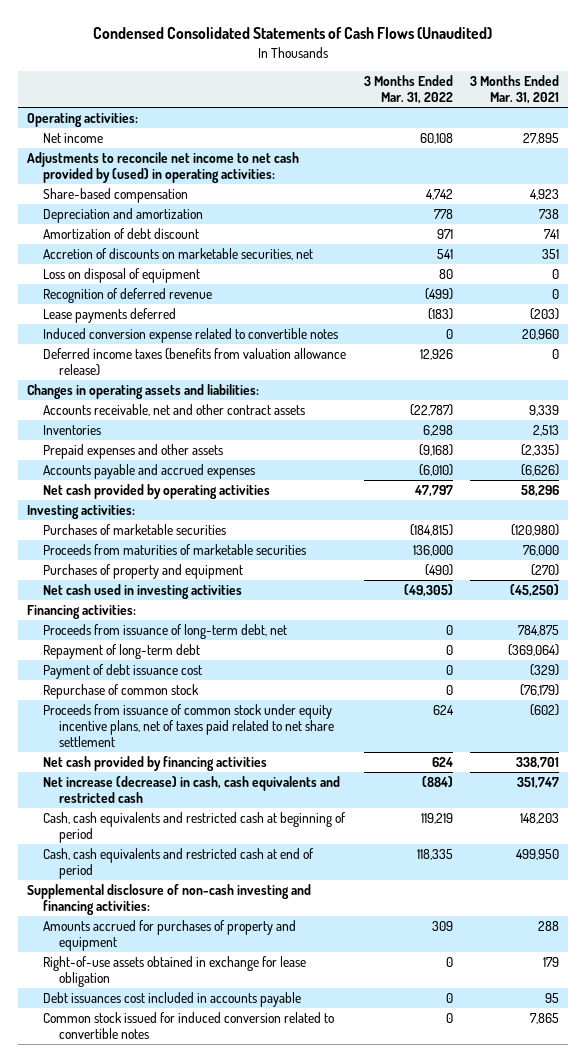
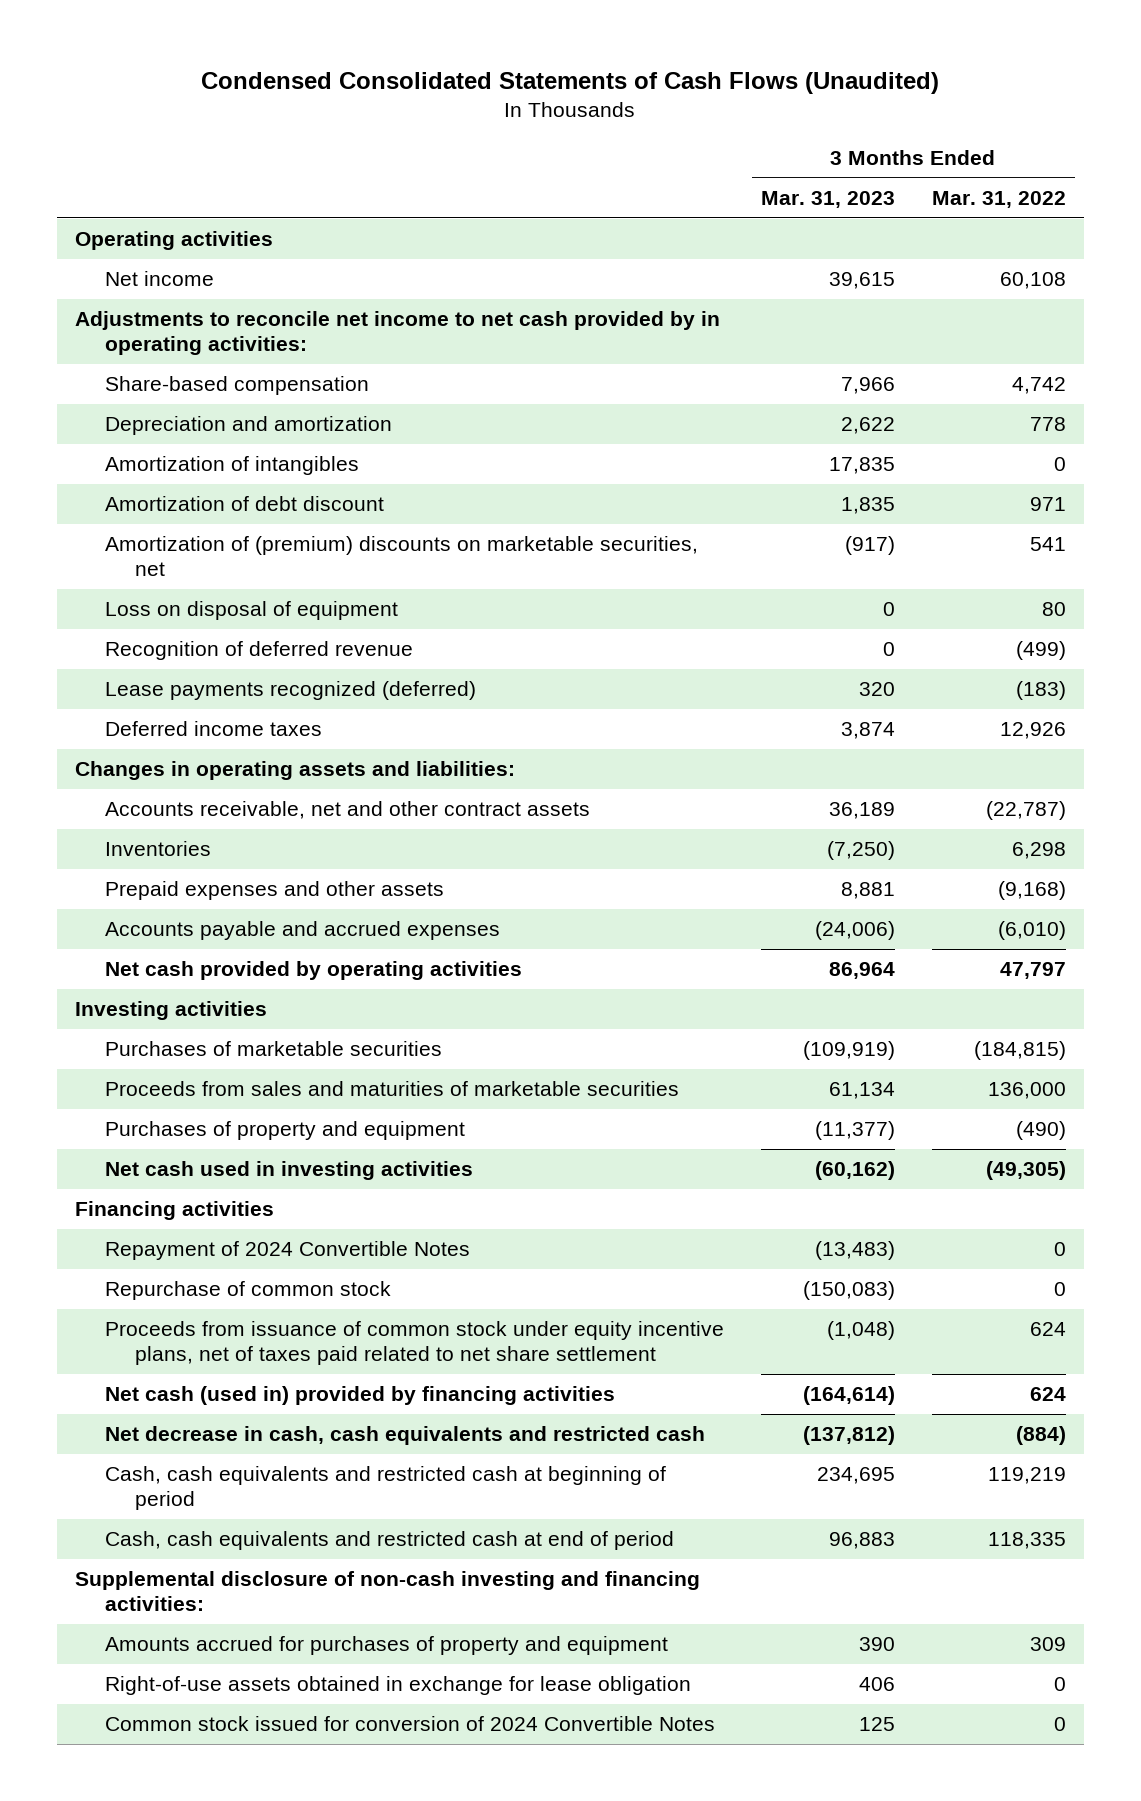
[470,75,560,105] 3 Months Ended Mar. 31, 2021 -> none
none -> [760,190,895,208] Mar. 31, 2023
[26,112,138,127] Operating activities: -> [75,231,274,251] Operating activities
[26,151,299,184] Adjustments to reconcile net income to net cash provided by (used) in operating activities: -> [75,311,721,356] Adjustments to reconcile net income to net cash provided by in operating activities:
none -> [104,456,359,476] Amortization of intangibles
[42,247,313,260] Accretion of discounts on marketable securities, net -> [104,536,698,577] Amortization of (premium) discounts on marketable securities, net
[42,327,338,343] Induced conversion expense related to convertible notes -> none
[42,307,176,323] Lease payments deferred -> [104,681,476,701] Lease payments recognized (deferred)
[42,347,346,377] Deferred income taxes (benefits from valuation allowance release) -> [104,721,322,737] Deferred income taxes
[26,504,135,519] Investing activities: -> [75,1001,268,1021] Investing activities
[42,543,306,555] Proceeds from maturities of marketable securities -> [104,1081,679,1097] Proceeds from sales and maturities of marketable securities
[42,623,287,639] Proceeds from issuance of long-term debt, net -> none
[42,663,202,679] Payment of debt issuance cost -> none
[26,604,136,619] Financing activities: -> [75,1201,275,1221] Financing activities
[42,643,200,659] Repayment of long-term debt -> [104,1241,470,1261] Repayment of 2024 Convertible Notes
[42,755,267,771] Net cash provided by financing activities -> [104,1386,615,1406] Net cash (used in) provided by financing activities
[42,775,340,804] Net increase (decrease) in cash, cash equivalents and restricted cash -> [104,1426,705,1446] Net decrease in cash, cash equivalents and restricted cash
[42,991,301,1007] Debt issuances cost included in accounts payable -> none
[42,1011,334,1040] Common stock issued for induced conversion related to convertible notes -> [104,1716,715,1732] Common stock issued for conversion of 2024 Convertible Notes

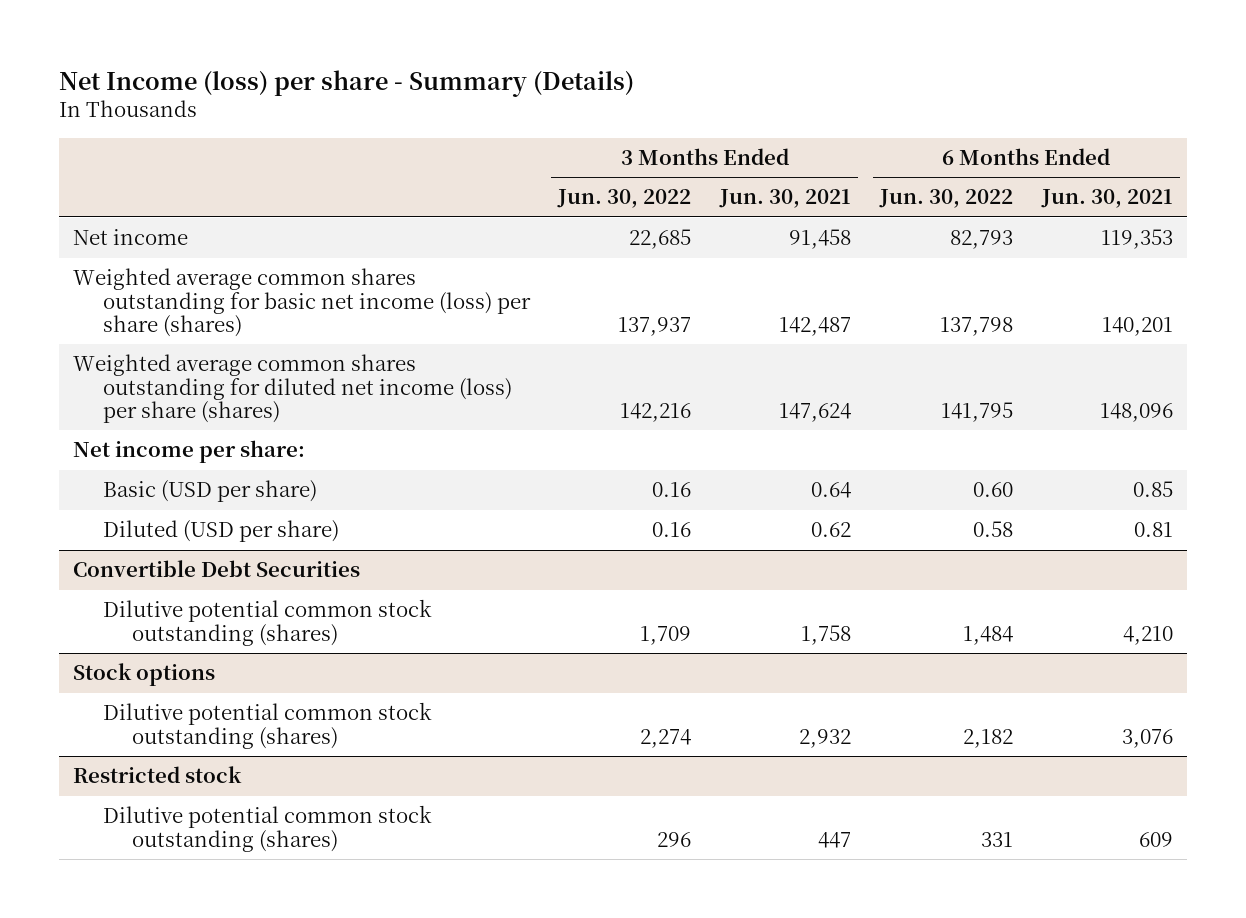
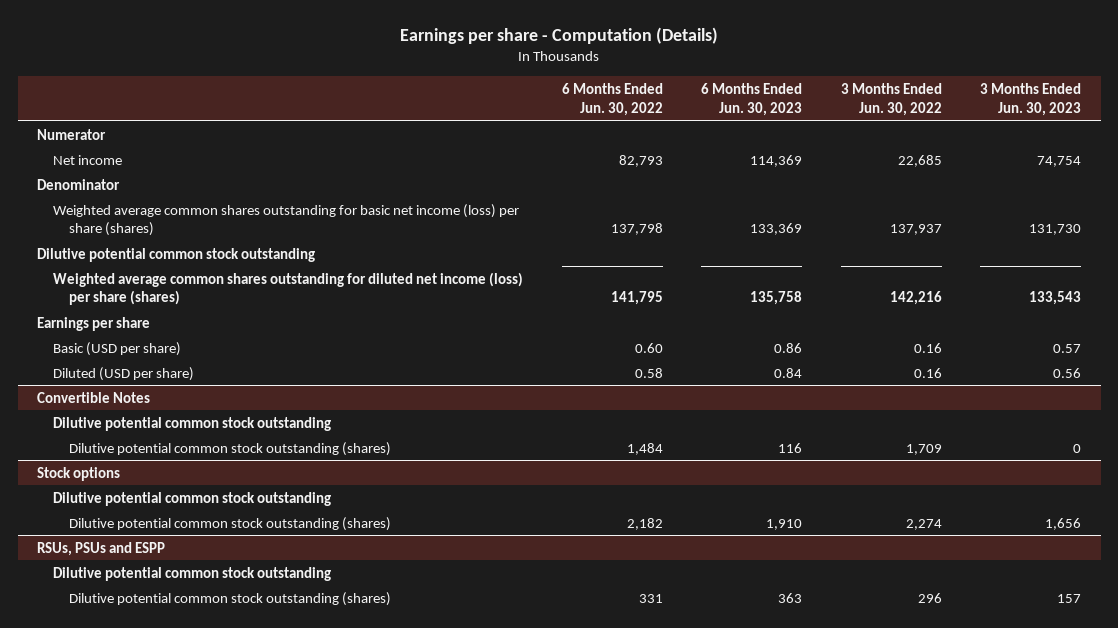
[58,70,634,98] Net Income (loss) per share - Summary (Details) -> [400,27,719,45] Earnings per share - Computation (Details)
[719,189,852,209] Jun. 30, 2021 -> none
[1040,189,1173,209] Jun. 30, 2021 -> none
none -> [701,83,803,116] 6 Months Ended Jun. 30, 2023
none -> [980,83,1082,116] 3 Months Ended Jun. 30, 2023
none -> [36,128,106,140] Numerator
none -> [36,178,120,190] Denominator
none -> [36,247,315,262] Dilutive potential common stock outstanding
[73,440,306,464] Net income per share: -> [36,316,150,331] Earnings per share
[73,560,361,578] Convertible Debt Securities -> [36,391,150,403] Convertible Notes
none -> [53,416,332,431] Dilutive potential common stock outstanding
none -> [53,491,332,506] Dilutive potential common stock outstanding
[73,766,243,784] Restricted stock -> none
none -> [36,541,165,556] RSUs, PSUs and ESPP
none -> [53,566,332,581] Dilutive potential common stock outstanding

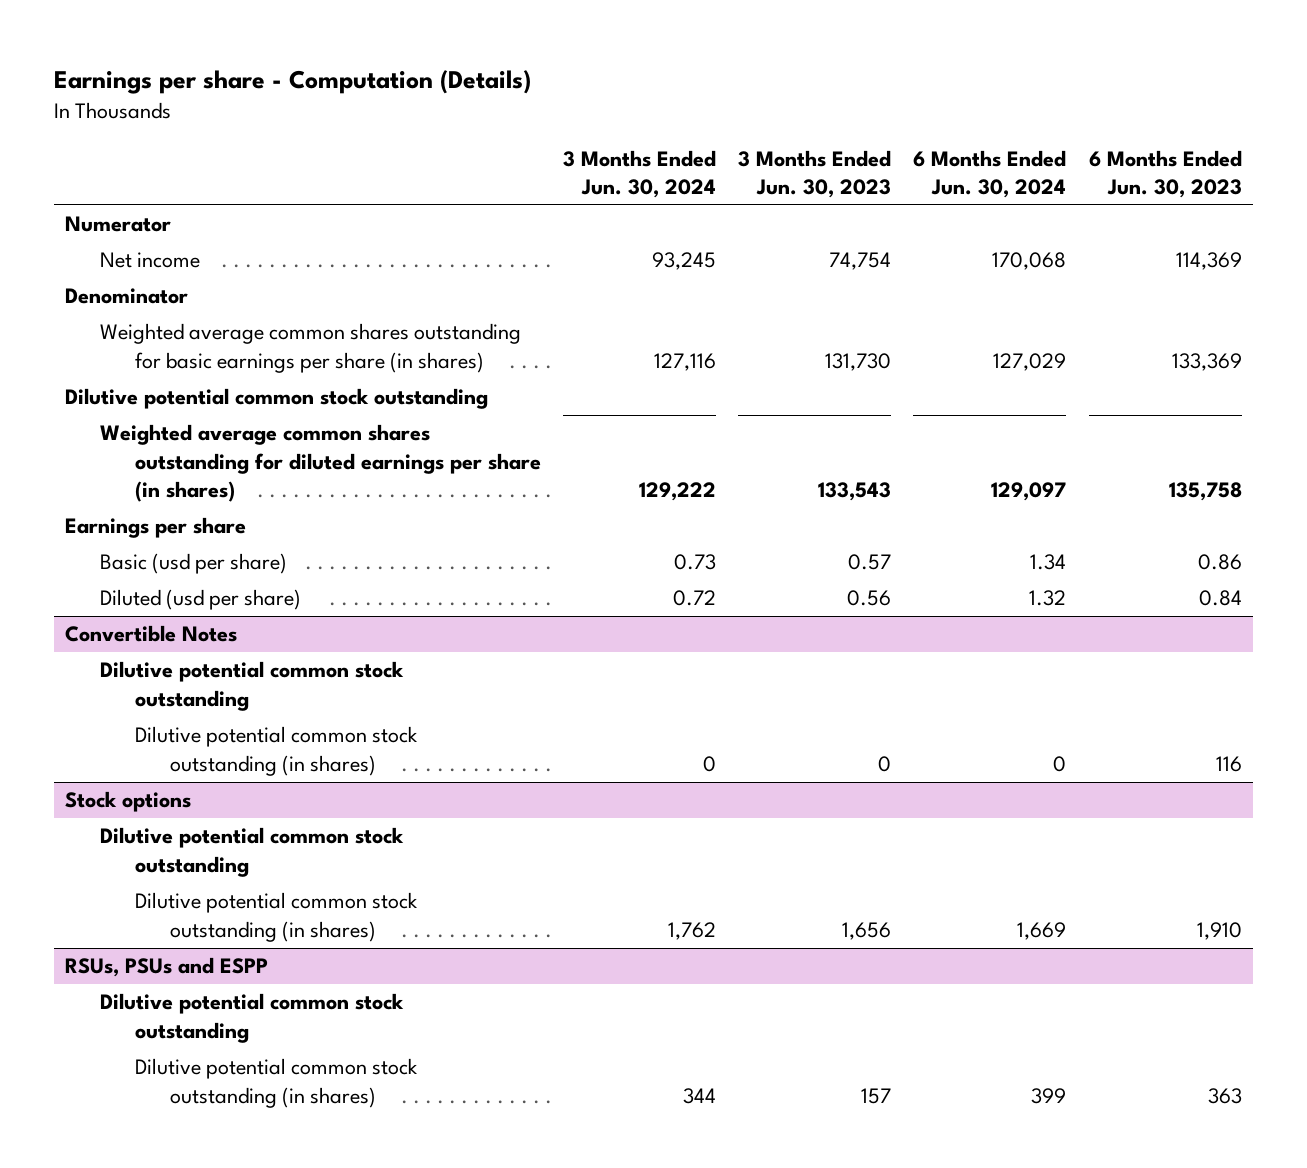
[561,83,663,116] 6 Months Ended Jun. 30, 2022 -> none
[840,83,942,116] 3 Months Ended Jun. 30, 2022 -> none
none -> [563,149,717,199] 3 Months Ended Jun. 30, 2024
none -> [913,149,1067,199] 6 Months Ended Jun. 30, 2024
[53,203,520,237] Weighted average common shares outstanding for basic net income (loss) per share (shares) -> [100,323,522,373] Weighted average common shares outstanding for basic earnings per share (in shares)
[53,271,524,306] Weighted average common shares outstanding for diluted net income (loss) per share (shares) -> [100,424,542,503] Weighted average common shares outstanding for diluted earnings per share (in shares)
[53,341,182,356] Basic (USD per share) -> [100,553,288,575] Basic (usd per share)
[53,366,195,381] Diluted (USD per share) -> [100,589,302,611] Diluted (usd per share)
[69,441,392,456] Dilutive potential common stock outstanding (shares) -> [135,726,419,776] Dilutive potential common stock outstanding (in shares)
[69,516,392,531] Dilutive potential common stock outstanding (shares) -> [135,892,419,942] Dilutive potential common stock outstanding (in shares)
[69,591,392,606] Dilutive potential common stock outstanding (shares) -> [135,1058,419,1108] Dilutive potential common stock outstanding (in shares)

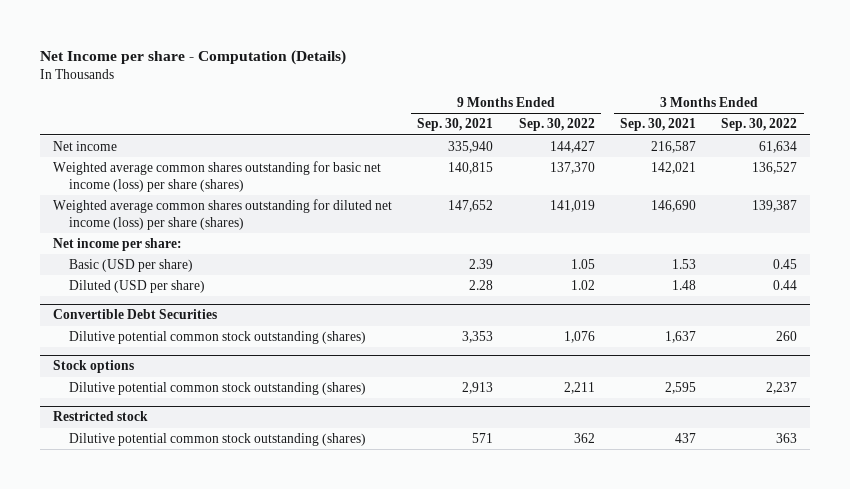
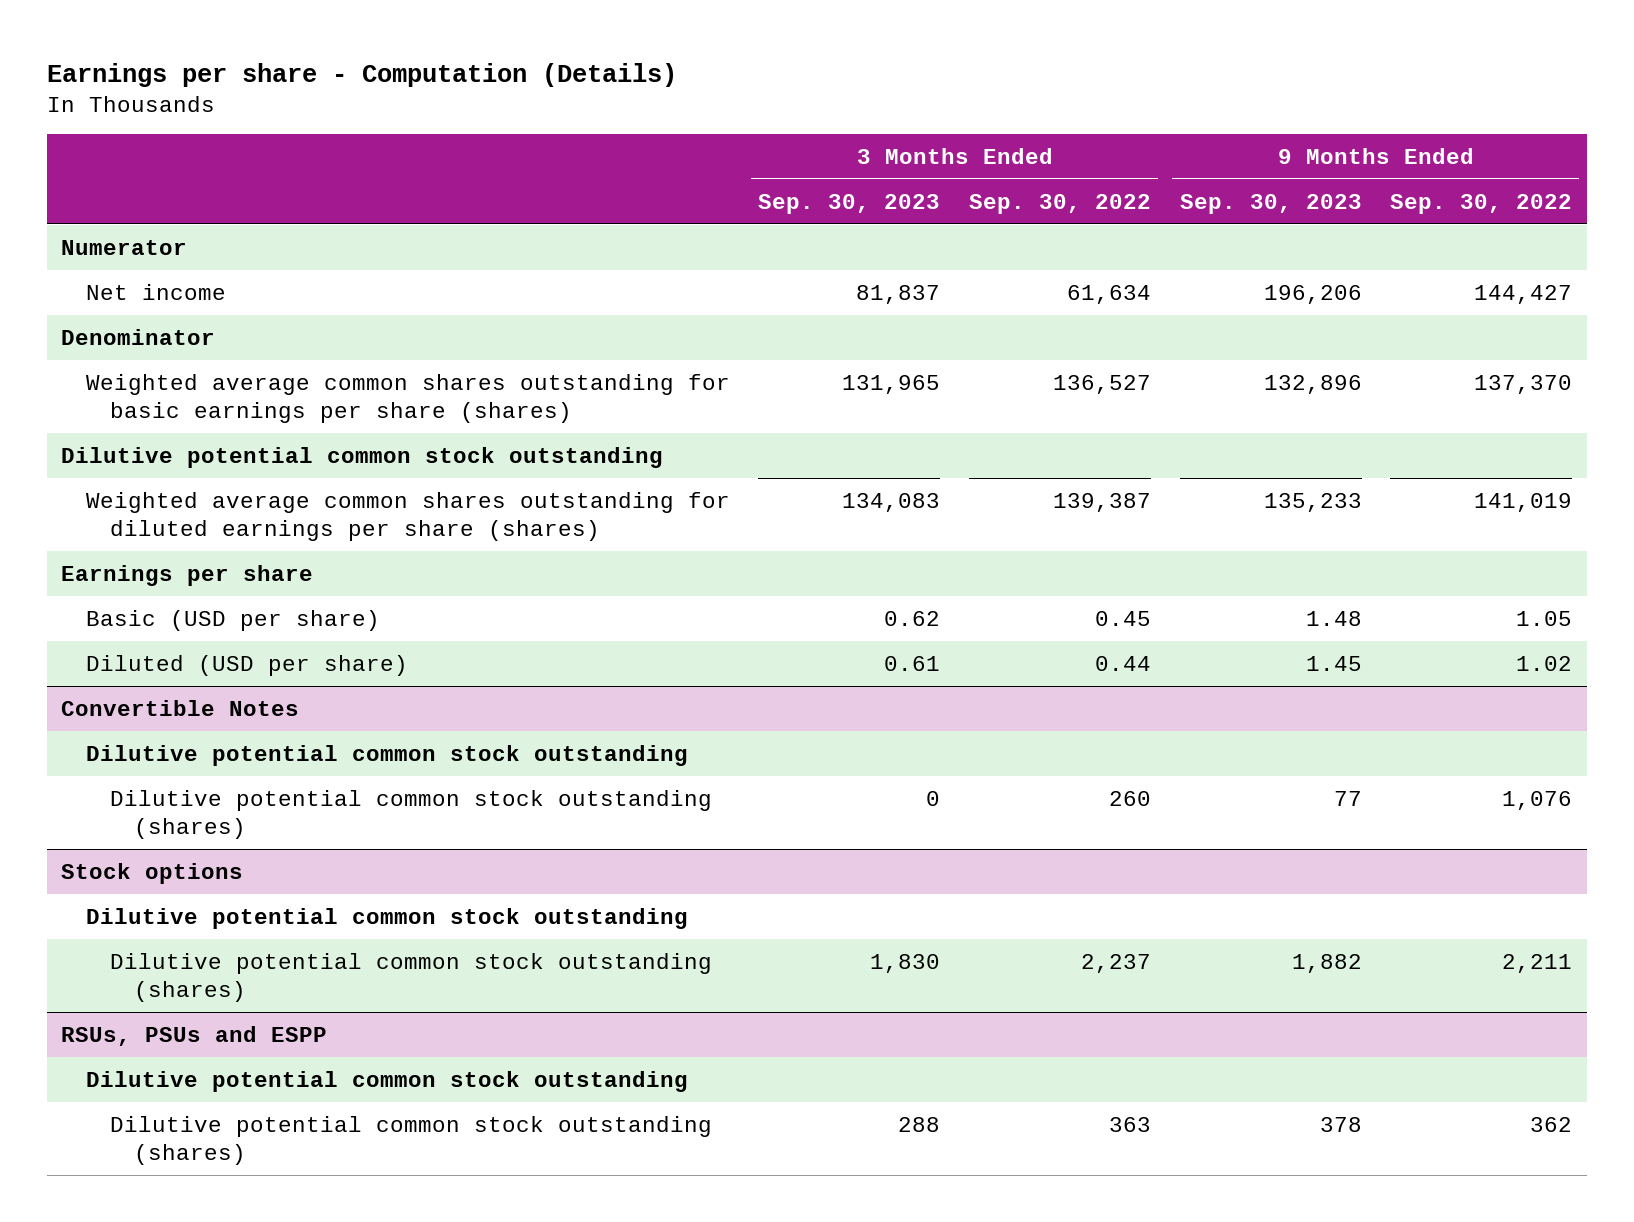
[40,49,347,65] Net Income per share - Computation (Details) -> [46,62,677,87] Earnings per share - Computation (Details)
[417,118,494,132] Sep. 30, 2021 -> none
[619,118,696,132] Sep. 30, 2021 -> none
none -> [758,193,941,214] Sep. 30, 2023
none -> [1179,193,1362,214] Sep. 30, 2023
none -> [61,239,188,255] Numerator
none -> [61,328,216,345] Denominator
[52,160,381,192] Weighted average common shares outstanding for basic net income (loss) per share (shares) -> [85,373,730,423] Weighted average common shares outstanding for basic earnings per share (shares)
none -> [61,446,664,468] Dilutive potential common stock outstanding
[52,198,392,230] Weighted average common shares outstanding for diluted net income (loss) per share (shares) -> [85,491,730,541] Weighted average common shares outstanding for diluted earnings per share (shares)
[52,237,182,251] Net income per share: -> [61,564,314,586] Earnings per share
[52,309,217,320] Convertible Debt Securities -> [61,699,300,716] Convertible Notes
none -> [85,744,688,766] Dilutive potential common stock outstanding
none -> [85,907,688,929] Dilutive potential common stock outstanding
[52,411,148,422] Restricted stock -> none
none -> [61,1025,328,1046] RSUs, PSUs and ESPP
none -> [85,1070,688,1092] Dilutive potential common stock outstanding

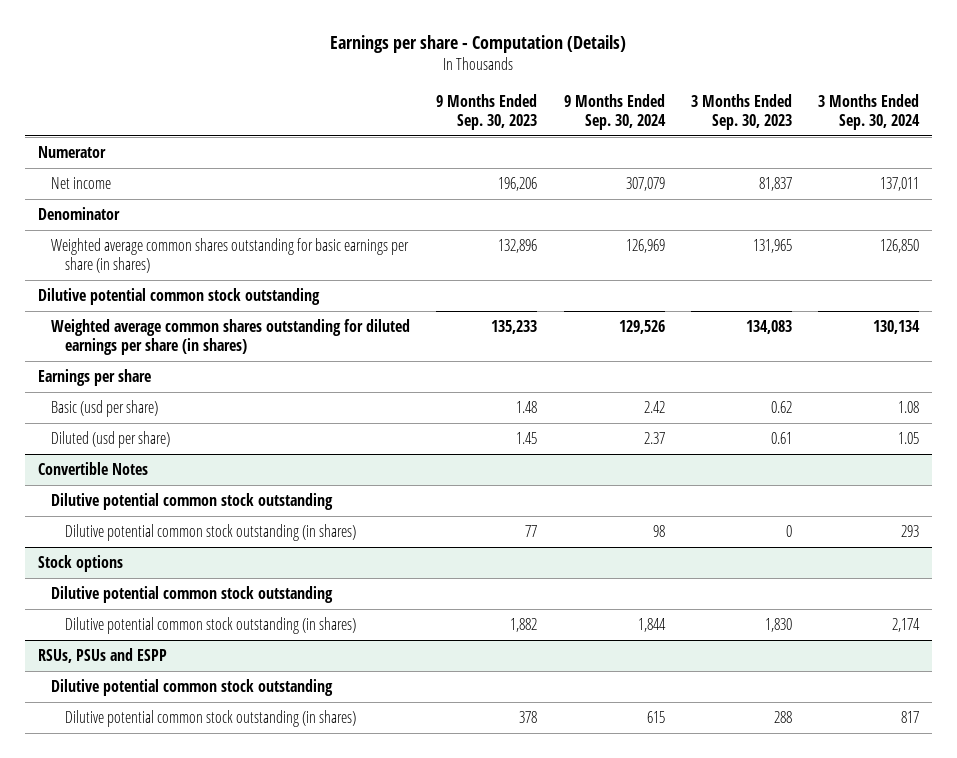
[968,193,1151,214] Sep. 30, 2022 -> none
[1390,193,1573,214] Sep. 30, 2022 -> none
none -> [563,94,666,131] 9 Months Ended Sep. 30, 2024
none -> [818,94,921,131] 3 Months Ended Sep. 30, 2024
[85,373,730,423] Weighted average common shares outstanding for basic earnings per share (shares) -> [51,237,410,274] Weighted average common shares outstanding for basic earnings per share (in shares)
[85,491,730,541] Weighted average common shares outstanding for diluted earnings per share (shares) -> [51,318,411,356] Weighted average common shares outstanding for diluted earnings per share (in shares)
[85,609,380,631] Basic (USD per share) -> [51,399,159,417] Basic (usd per share)
[85,654,408,676] Diluted (USD per share) -> [51,430,171,448] Diluted (usd per share)
[109,789,712,839] Dilutive potential common stock outstanding (shares) -> [64,523,356,541] Dilutive potential common stock outstanding (in shares)
[109,952,712,1002] Dilutive potential common stock outstanding (shares) -> [64,616,356,634] Dilutive potential common stock outstanding (in shares)
[109,1115,712,1165] Dilutive potential common stock outstanding (shares) -> [64,709,356,727] Dilutive potential common stock outstanding (in shares)

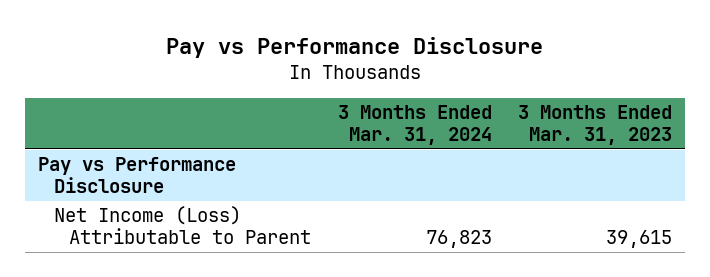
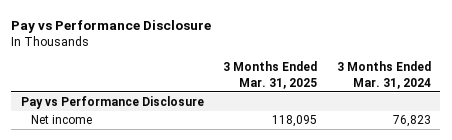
[517,105,672,146] 3 Months Ended Mar. 31, 2023 -> none
none -> [223,61,318,89] 3 Months Ended Mar. 31, 2025
[53,206,312,245] Net Income (Loss) Attributable to Parent -> [31,115,93,125] Net income

